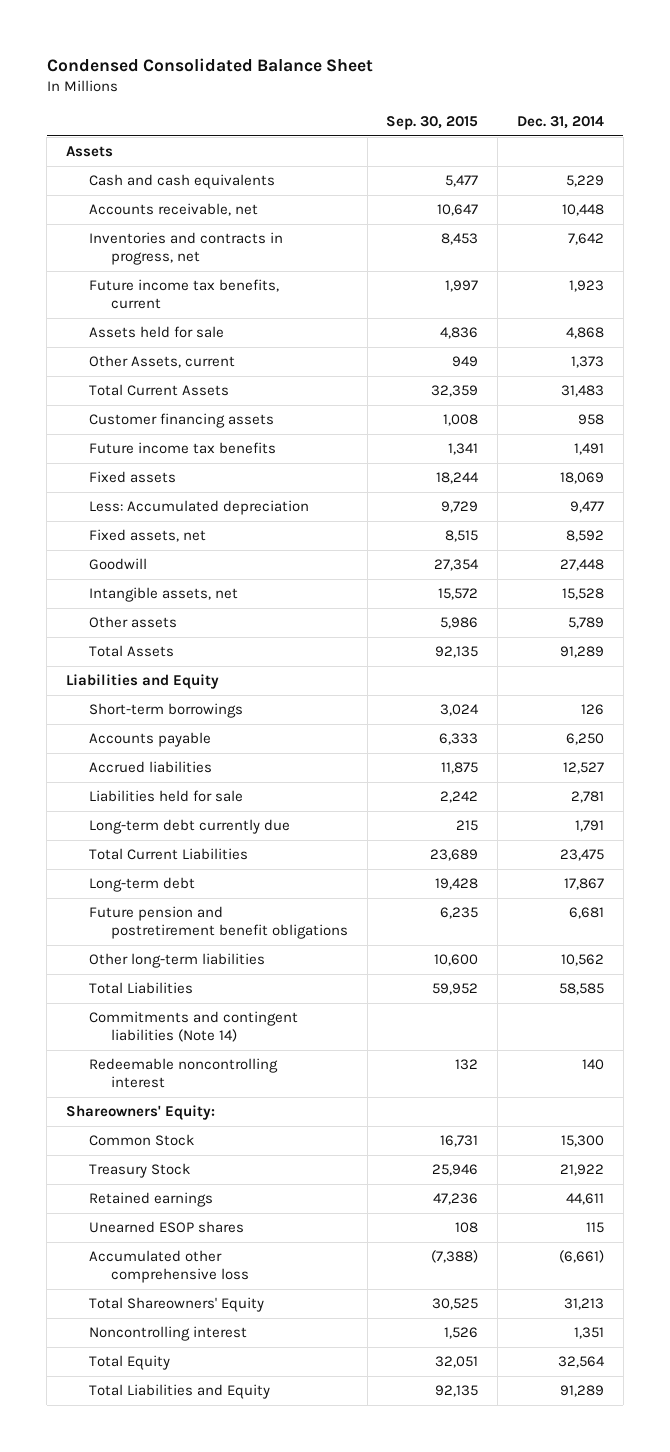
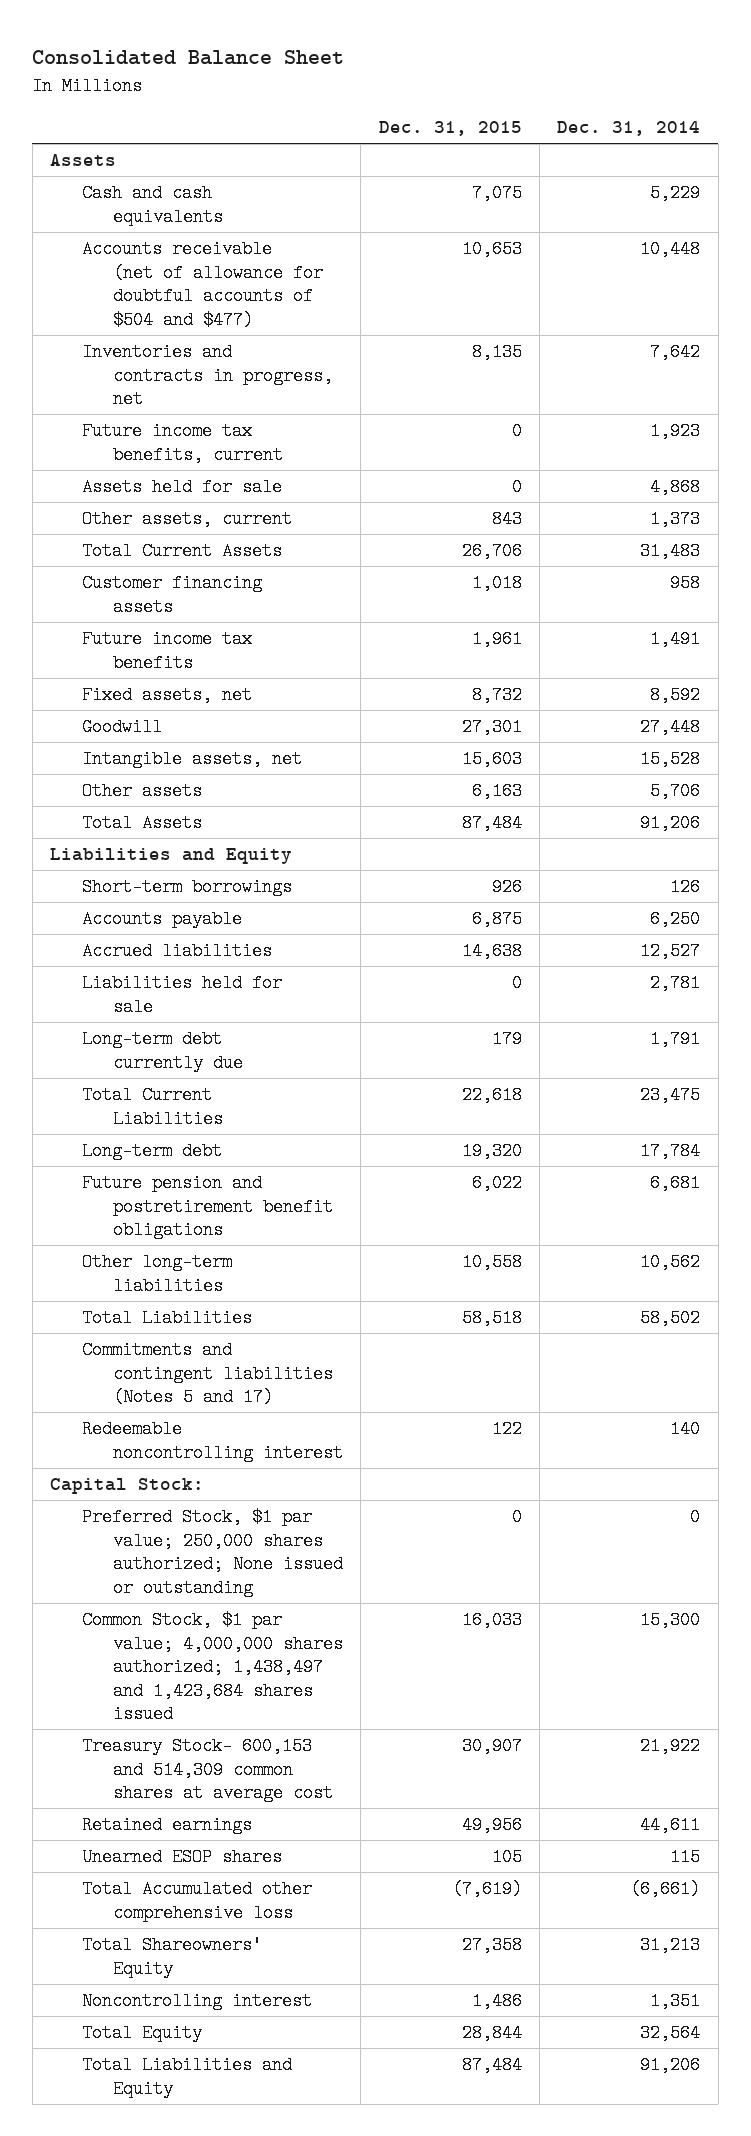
[46,57,373,72] Condensed Consolidated Balance Sheet -> [32,49,345,65] Consolidated Balance Sheet
[386,115,479,130] Sep. 30, 2015 -> none
none -> [378,121,522,137] Dec. 31, 2015
[88,203,258,217] Accounts receivable, net -> [81,240,323,329] Accounts receivable (net of allowance for doubtful accounts of $504 and $477)
[88,355,235,369] Other Assets, current -> [81,510,292,529] Other assets, current
[88,471,176,484] Fixed assets -> none
[88,500,309,516] Less: Accumulated depreciation -> none
[567,617,604,630] 5,789 -> [650,782,701,801] 5,706
[559,646,604,659] 91,289 -> [640,814,701,833] 91,206
[563,878,604,891] 17,867 -> [640,1142,701,1161] 17,784
[558,983,604,996] 58,585 -> [640,1309,701,1328] 58,502
[88,1011,298,1043] Commitments and contingent liabilities (Note 14) -> [81,1341,333,1407] Commitments and contingent liabilities (Notes 5 and 17)
[66,1105,216,1121] Shareowners' Equity: -> none
none -> [50,1478,205,1495] Capital Stock:
none -> [81,1508,343,1597] Preferred Stock, $1 par value; 250,000 shares authorized; None issued or outstanding
[88,1134,194,1147] Common Stock -> [81,1611,343,1724] Common Stock, $1 par value; 4,000,000 shares authorized; 1,438,497 and 1,423,684 shares issued
[88,1163,190,1179] Treasury Stock -> [81,1737,333,1803] Treasury Stock- 600,153 and 514,309 common shares at average cost
[88,1250,249,1284] Accumulated other comprehensive loss -> [81,1880,312,1922] Total Accumulated other comprehensive loss
[559,1385,604,1398] 91,289 -> [640,2056,701,2075] 91,206

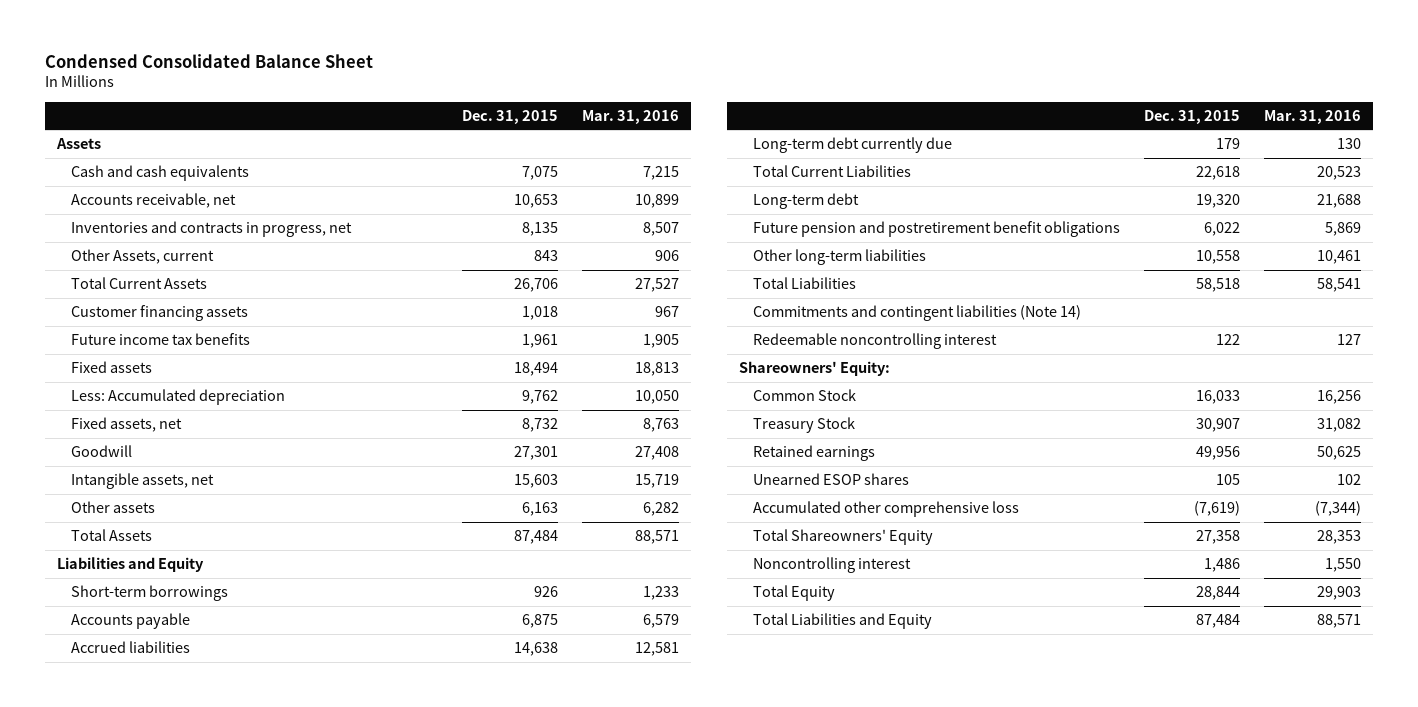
[32,49,345,65] Consolidated Balance Sheet -> [45,53,374,68] Condensed Consolidated Balance Sheet
[557,121,701,137] Dec. 31, 2014 -> none
none -> [581,109,679,124] Mar. 31, 2016
[81,240,323,329] Accounts receivable (net of allowance for doubtful accounts of $504 and $477) -> [70,193,236,209] Accounts receivable, net
[81,422,283,464] Future income tax benefits, current -> none
[81,478,282,497] Assets held for sale -> none
[81,510,292,529] Other assets, current -> [70,249,214,265] Other Assets, current
none -> [70,361,152,374] Fixed assets
none -> [70,389,285,406] Less: Accumulated depreciation
[81,974,282,1016] Liabilities held for sale -> none
[81,1341,333,1407] Commitments and contingent liabilities (Notes 5 and 17) -> [752,305,1081,322] Commitments and contingent liabilities (Note 14)
[50,1478,205,1495] Capital Stock: -> none
[81,1508,343,1597] Preferred Stock, $1 par value; 250,000 shares authorized; None issued or outstanding -> none
none -> [739,361,891,377] Shareowners' Equity:
[81,1611,343,1724] Common Stock, $1 par value; 4,000,000 shares authorized; 1,438,497 and 1,423,684 shares issued -> [752,389,856,402] Common Stock
[81,1737,333,1803] Treasury Stock- 600,153 and 514,309 common shares at average cost -> [752,417,855,434] Treasury Stock
[81,1880,312,1922] Total Accumulated other comprehensive loss -> [752,501,1019,518] Accumulated other comprehensive loss

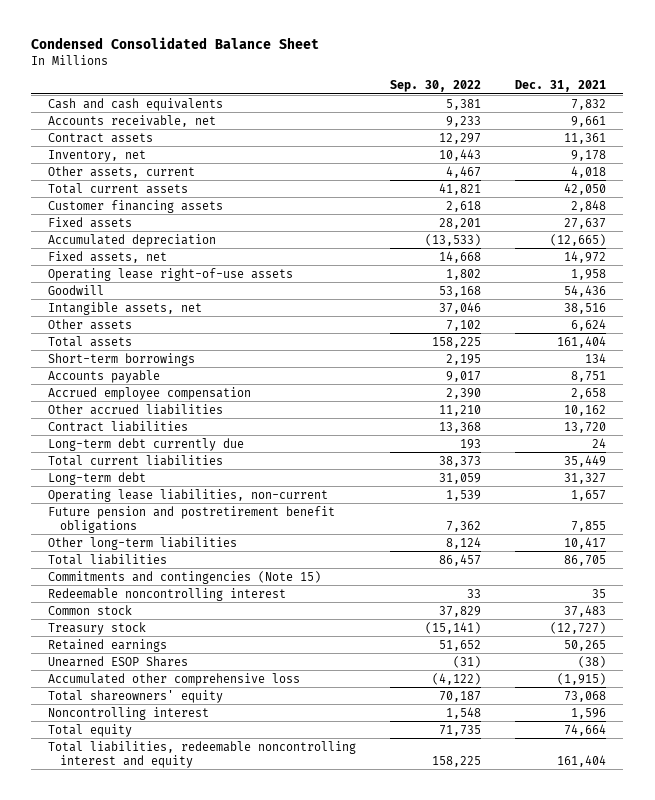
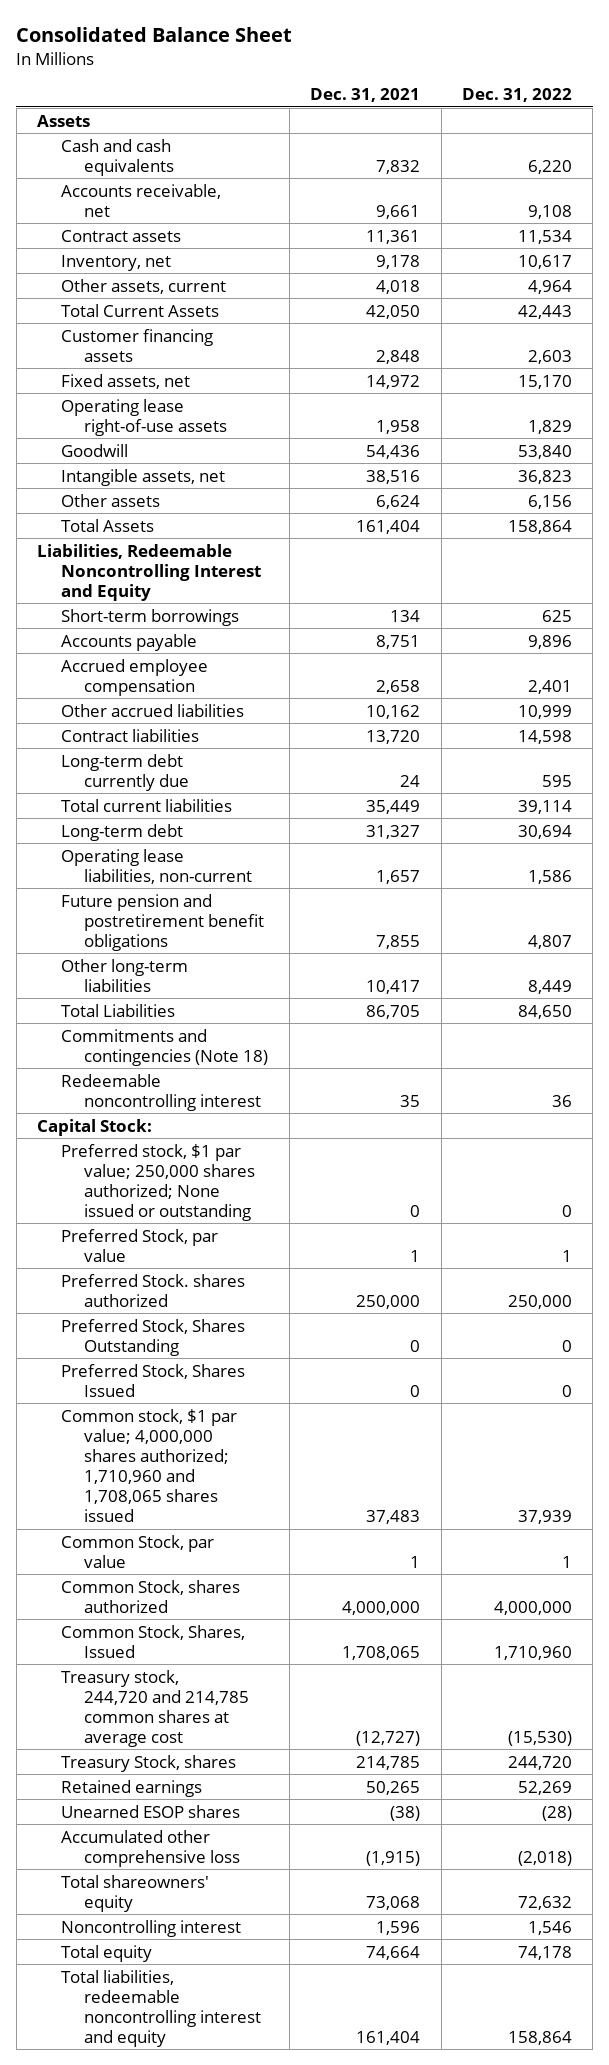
[31,37,320,50] Condensed Consolidated Balance Sheet -> [16,27,293,43] Consolidated Balance Sheet
[390,79,482,92] Sep. 30, 2022 -> none
none -> [461,88,572,103] Dec. 31, 2022
none -> [37,114,91,127] Assets
[48,182,189,194] Total current assets -> [60,303,219,317] Total Current Assets
[48,216,133,228] Fixed assets -> none
[48,233,217,247] Accumulated depreciation -> none
[48,335,133,347] Total assets -> [60,518,154,532] Total Assets
none -> [37,543,261,601] Liabilities, Redeemable Noncontrolling Interest and Equity
[48,553,168,565] Total liabilities -> [60,1003,175,1017] Total Liabilities
[48,570,322,584] Commitments and contingencies (Note 15) -> [60,1028,269,1066] Commitments and contingencies (Note 18)
none -> [37,1118,153,1136] Capital Stock:
none -> [60,1143,256,1221] Preferred stock, $1 par value; 250,000 shares authorized; None issued or outstanding
none -> [60,1228,218,1262] Preferred Stock, par value
none -> [60,1273,245,1307] Preferred Stock. shares authorized
none -> [60,1318,245,1356] Preferred Stock, Shares Outstanding
none -> [60,1363,245,1397] Preferred Stock, Shares Issued
[48,604,133,615] Common stock -> [60,1408,237,1522] Common stock, $1 par value; 4,000,000 shares authorized; 1,710,960 and 1,708,065 shares issued
none -> [60,1534,214,1568] Common Stock, par value
none -> [60,1579,240,1613] Common Stock, shares authorized
none -> [60,1624,245,1658] Common Stock, Shares, Issued
[48,621,147,635] Treasury stock -> [60,1669,250,1747] Treasury stock, 244,720 and 214,785 common shares at average cost
none -> [60,1754,236,1772] Treasury Stock, shares
[48,655,189,667] Unearned ESOP Shares -> [60,1804,240,1818] Unearned ESOP shares

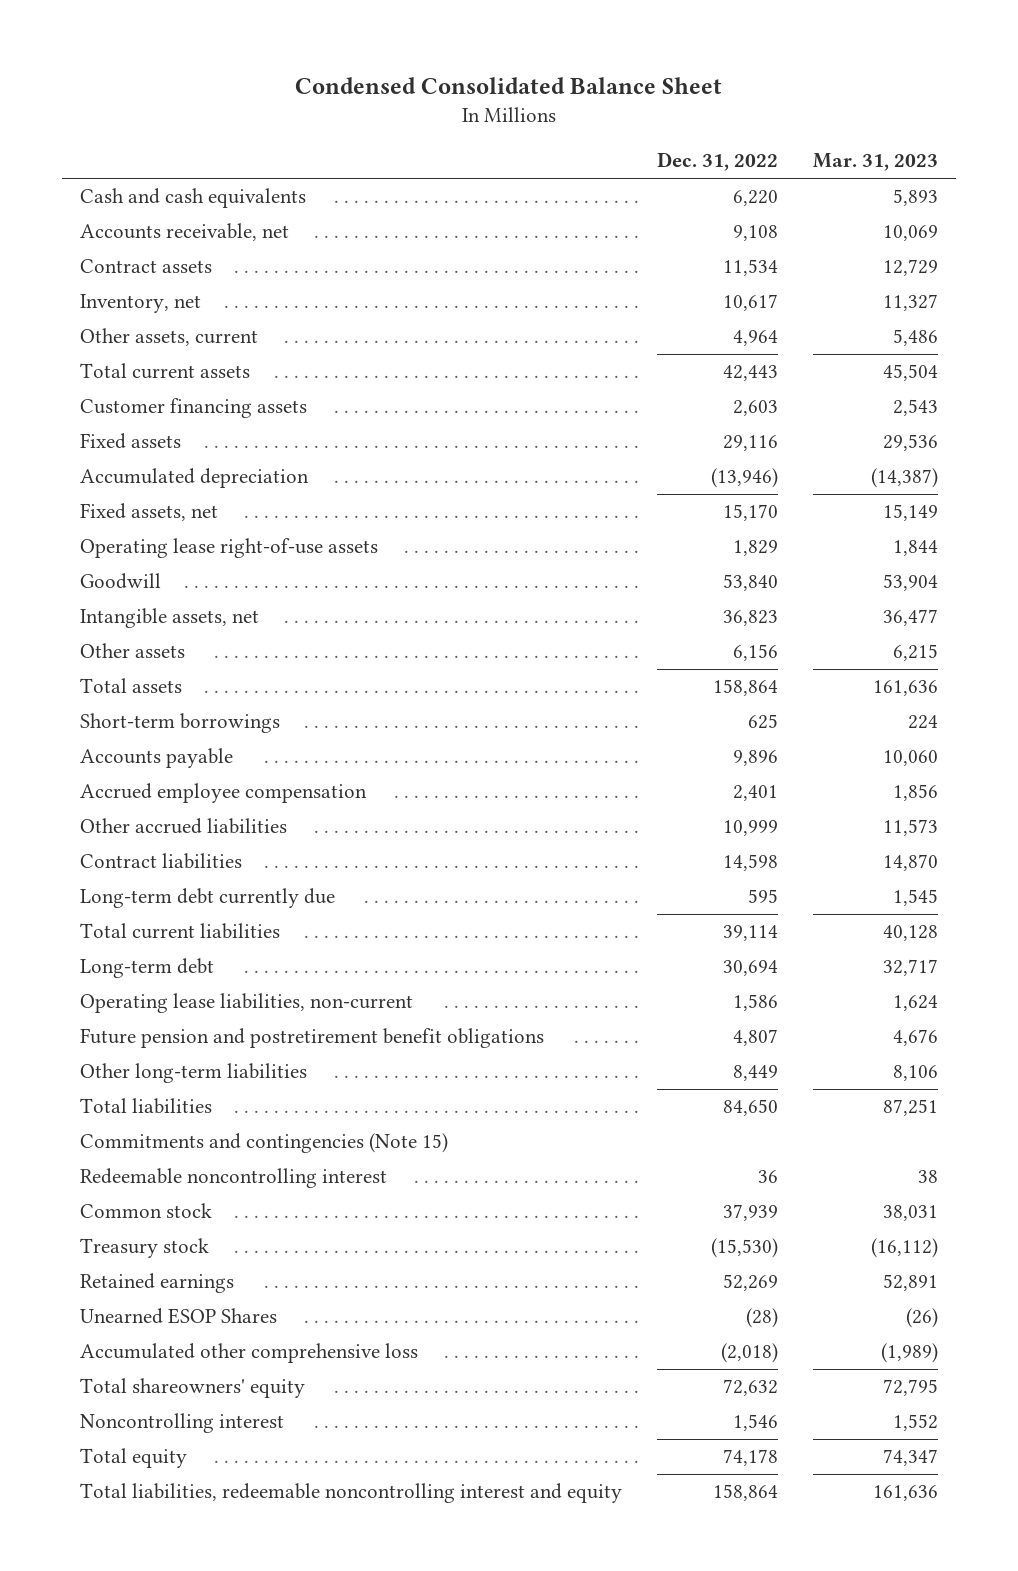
[16,27,293,43] Consolidated Balance Sheet -> [295,77,723,95] Condensed Consolidated Balance Sheet
[310,88,421,103] Dec. 31, 2021 -> none
none -> [813,153,939,172] Mar. 31, 2023
[37,114,91,127] Assets -> none
[60,303,219,317] Total Current Assets -> [79,363,250,380] Total current assets
none -> [79,433,181,450] Fixed assets
none -> [79,468,309,489] Accumulated depreciation
[37,543,261,601] Liabilities, Redeemable Noncontrolling Interest and Equity -> none
[60,518,154,532] Total Assets -> [79,678,182,694] Total assets
[60,1003,175,1017] Total Liabilities -> [79,1098,212,1115] Total liabilities
[60,1028,269,1066] Commitments and contingencies (Note 18) -> [79,1133,448,1154] Commitments and contingencies (Note 15)
[37,1118,153,1136] Capital Stock: -> none
[60,1143,256,1221] Preferred stock, $1 par value; 250,000 shares authorized; None issued or outstanding -> none
[60,1228,218,1262] Preferred Stock, par value -> none
[60,1273,245,1307] Preferred Stock. shares authorized -> none
[60,1318,245,1356] Preferred Stock, Shares Outstanding -> none
[60,1363,245,1397] Preferred Stock, Shares Issued -> none
[60,1534,214,1568] Common Stock, par value -> none
[60,1579,240,1613] Common Stock, shares authorized -> none
[60,1624,245,1658] Common Stock, Shares, Issued -> none
[60,1754,236,1772] Treasury Stock, shares -> none
[60,1408,237,1522] Common stock, $1 par value; 4,000,000 shares authorized; 1,710,960 and 1,708,065 shares issued -> [79,1203,212,1219] Common stock
[60,1669,250,1747] Treasury stock, 244,720 and 214,785 common shares at average cost -> [79,1238,209,1259] Treasury stock
[60,1804,240,1818] Unearned ESOP shares -> [79,1308,277,1325] Unearned ESOP Shares

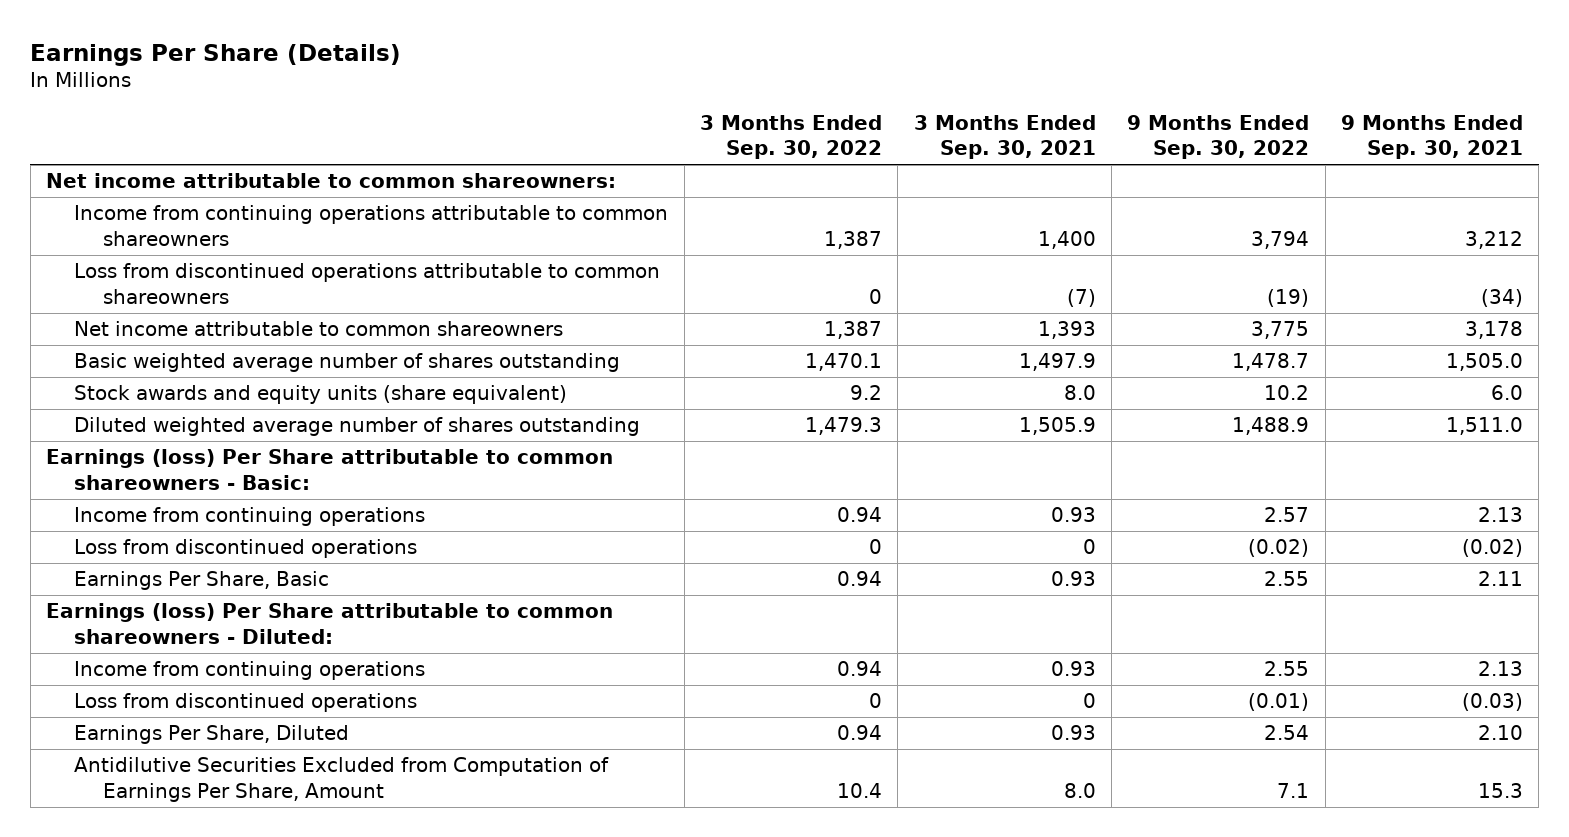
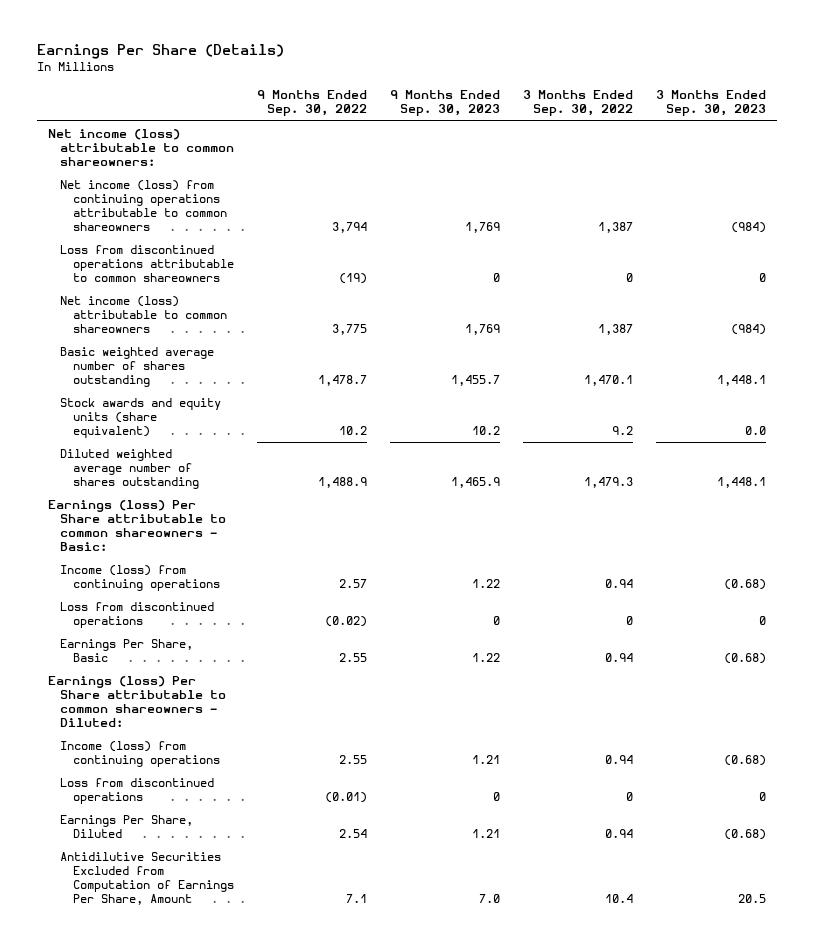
[913,114,1096,159] 3 Months Ended Sep. 30, 2021 -> none
[1340,114,1523,159] 9 Months Ended Sep. 30, 2021 -> none
none -> [390,90,501,117] 9 Months Ended Sep. 30, 2023
none -> [655,90,766,117] 3 Months Ended Sep. 30, 2023
[46,173,617,189] Net income attributable to common shareowners: -> [48,129,235,167] Net income (loss) attributable to common shareowners:
[74,205,669,246] Income from continuing operations attributable to common shareowners -> [60,180,227,232] Net income (loss) from continuing operations attributable to common shareowners
[74,321,564,337] Net income attributable to common shareowners -> [60,296,227,334] Net income (loss) attributable to common shareowners
[74,507,426,527] Income from continuing operations -> [60,565,220,592] Income (loss) from continuing operations
[74,661,426,681] Income from continuing operations -> [60,741,220,768] Income (loss) from continuing operations

